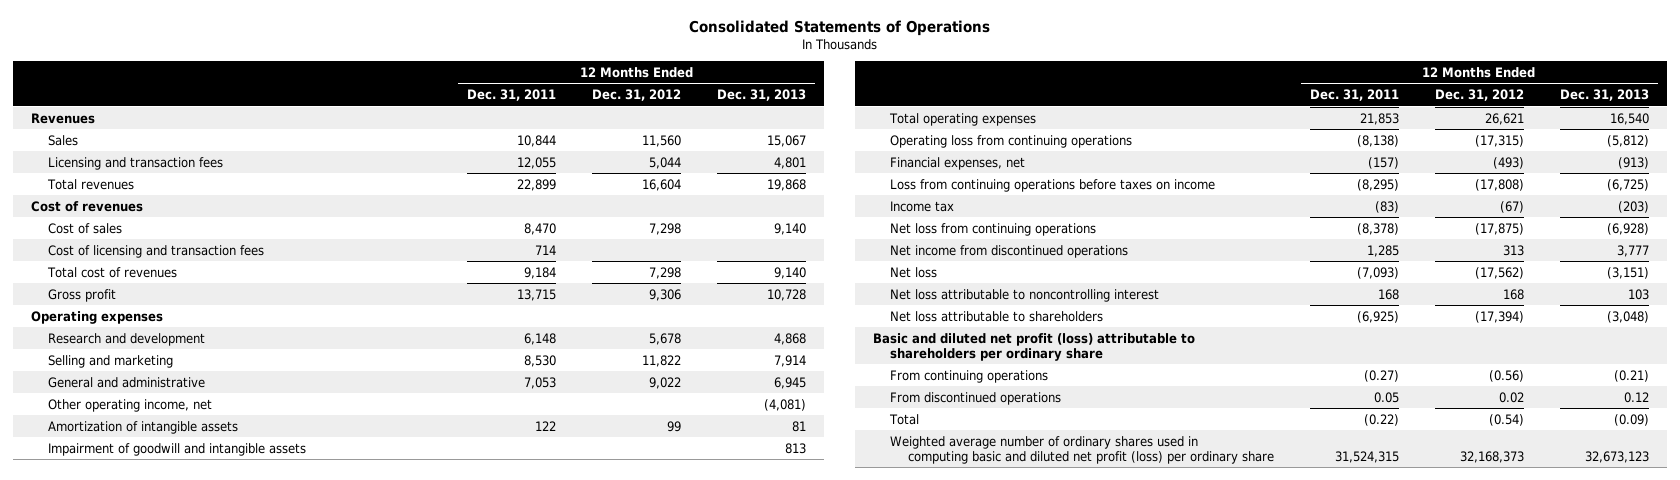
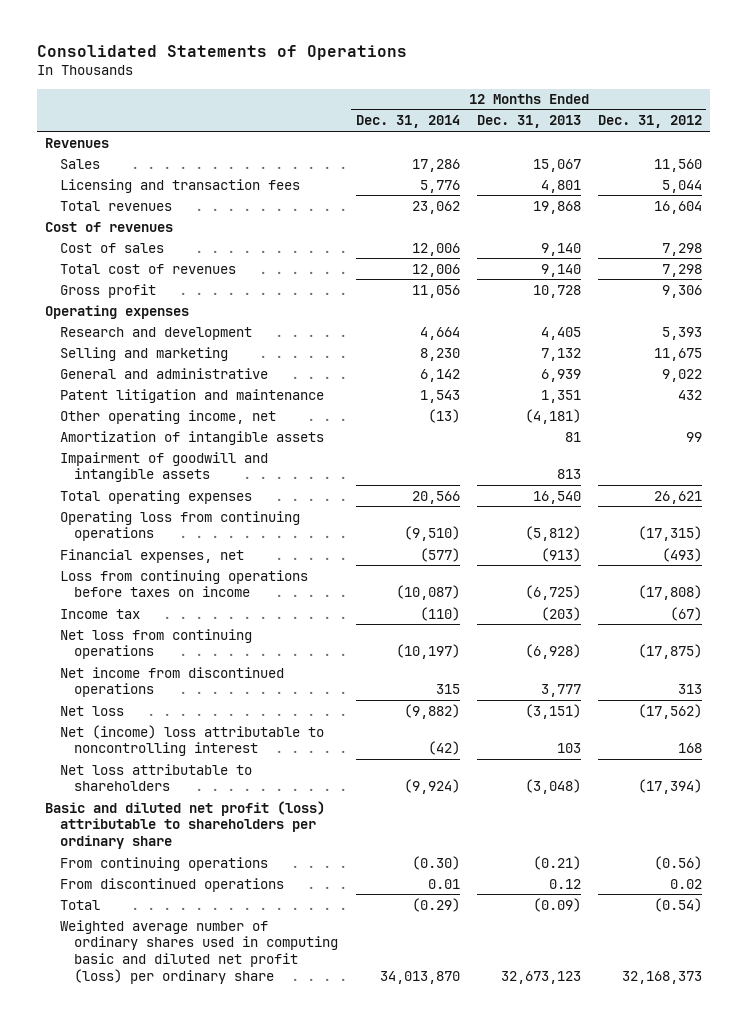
[467,89,557,102] Dec. 31, 2011 -> none
none -> [355,115,460,129] Dec. 31, 2014
[47,244,264,258] Cost of licensing and transaction fees -> none
[649,332,682,345] 5,678 -> [661,326,702,340] 5,393
[774,332,807,345] 4,868 -> [540,326,581,340] 4,405
[642,354,682,367] 11,822 -> [653,347,702,361] 11,675
[774,354,807,367] 7,914 -> [540,347,581,361] 7,132
[774,376,807,389] 6,945 -> [540,368,581,382] 6,939
none -> [59,388,324,403] Patent litigation and maintenance
[764,398,807,411] (4,081) -> [524,408,581,424] (4,181)
[890,288,1160,302] Net loss attributable to noncontrolling interest -> [59,724,324,757] Net (income) loss attributable to noncontrolling interest

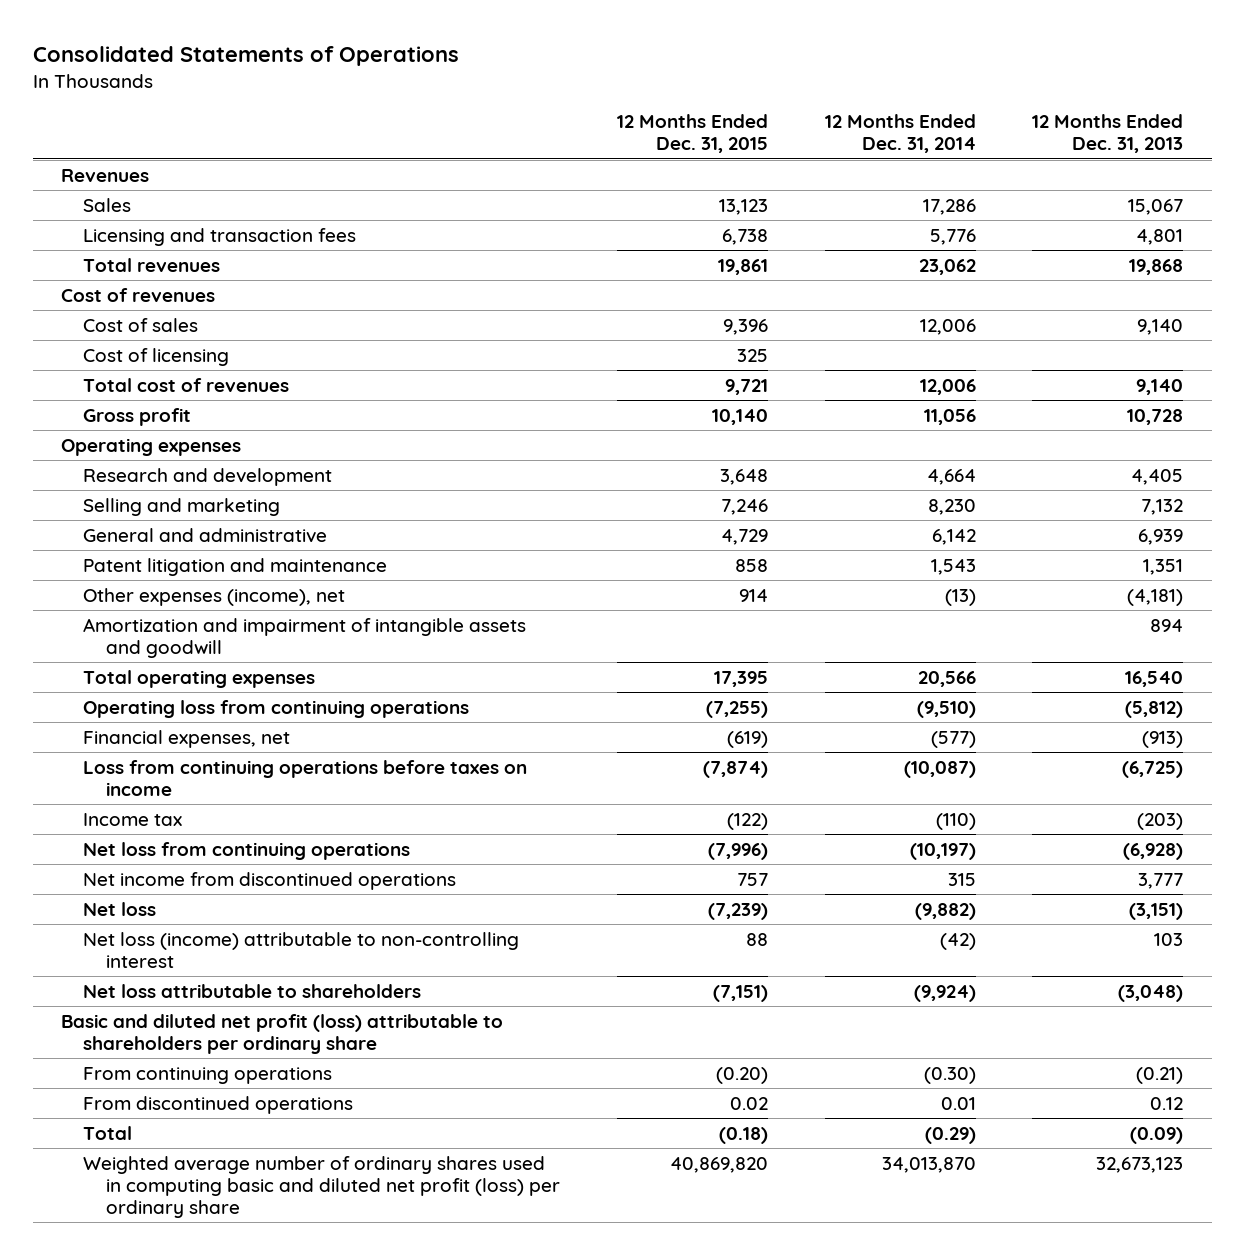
[597,115,702,129] Dec. 31, 2012 -> none
none -> [616,114,768,154] 12 Months Ended Dec. 31, 2015
none -> [83,347,230,366] Cost of licensing
[59,430,324,445] Amortization of intangible assets -> none
[59,409,276,424] Other operating income, net -> [83,587,346,606] Other expenses (income), net
[59,451,268,483] Impairment of goodwill and intangible assets -> [83,617,527,658] Amortization and impairment of intangible assets and goodwill
[556,469,581,480] 813 -> [1150,618,1184,632] 894
[59,724,324,757] Net (income) loss attributable to noncontrolling interest -> [83,931,520,968] Net loss (income) attributable to non-controlling interest

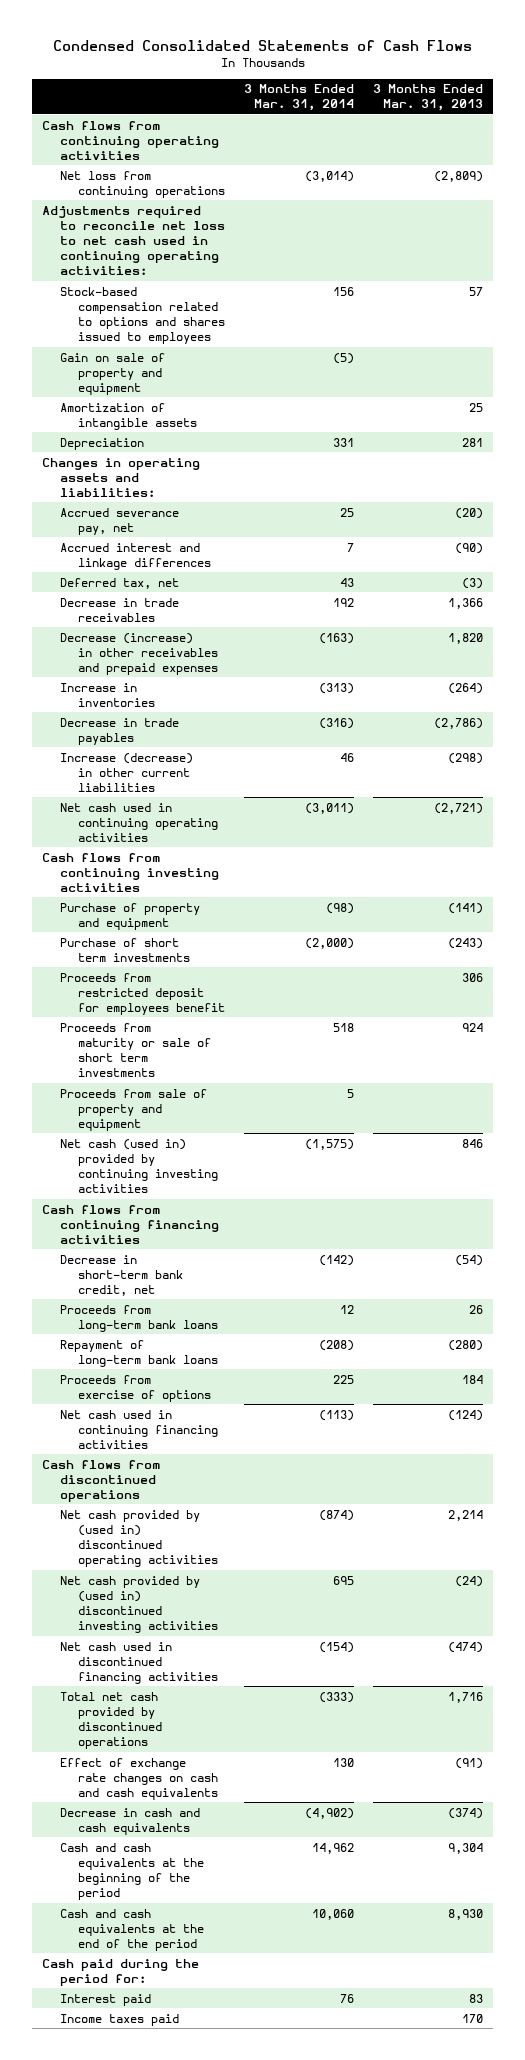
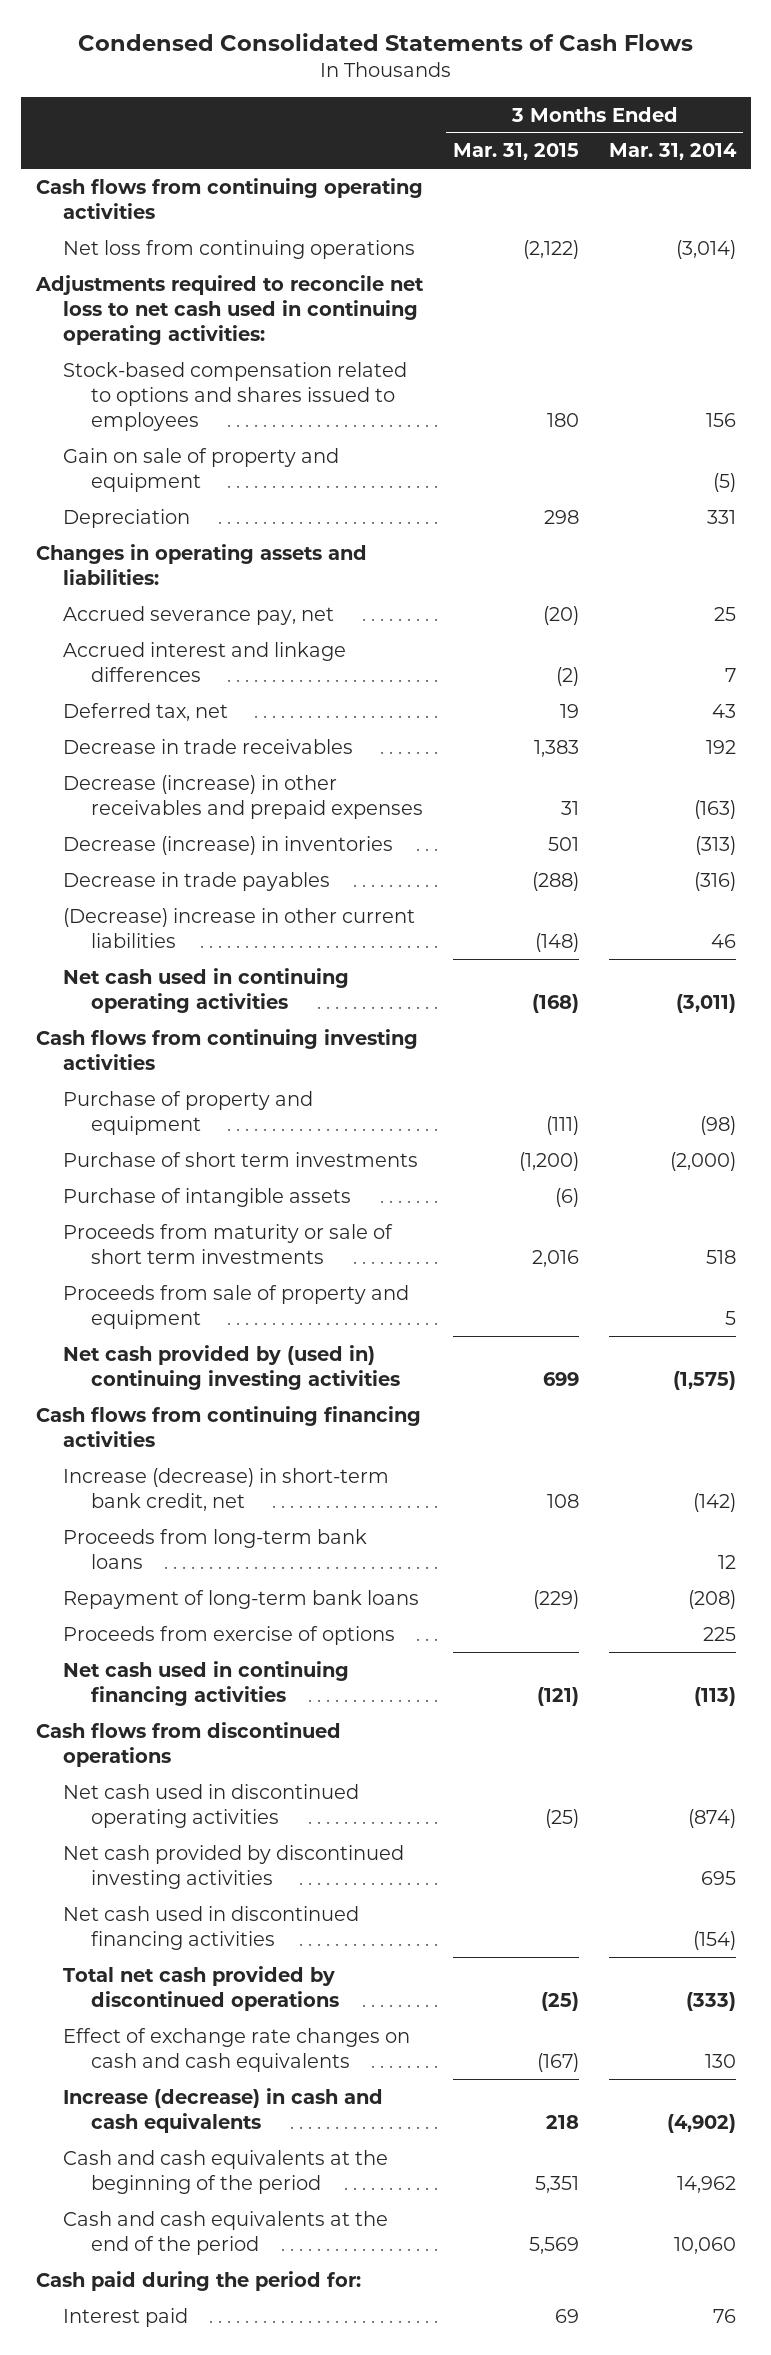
[373,84,484,112] 3 Months Ended Mar. 31, 2013 -> none
none -> [453,143,580,161] Mar. 31, 2015
[59,402,197,430] Amortization of intangible assets -> none
[59,682,155,707] Increase in inventories -> [63,835,394,855] Decrease (increase) in inventories
[59,752,193,792] Increase (decrease) in other current liabilities -> [63,907,416,948] (Decrease) increase in other current liabilities
[59,972,225,1015] Proceeds from restricted deposit for employees benefit -> none
none -> [63,1187,352,1207] Purchase of intangible assets
[59,1138,218,1194] Net cash (used in) provided by continuing investing activities -> [63,1344,401,1390] Net cash provided by (used in) continuing investing activities
[59,1254,183,1296] Decrease in short-term bank credit, net -> [63,1467,390,1511] Increase (decrease) in short-term bank credit, net
[59,1509,218,1568] Net cash provided by (used in) discontinued operating activities -> [63,1783,360,1828] Net cash used in discontinued operating activities
[59,1575,218,1634] Net cash provided by (used in) discontinued investing activities -> [63,1844,405,1889] Net cash provided by discontinued investing activities
[59,1807,200,1835] Decrease in cash and cash equivalents -> [63,2087,384,2133] Increase (decrease) in cash and cash equivalents
[59,2013,179,2026] Income taxes paid -> none

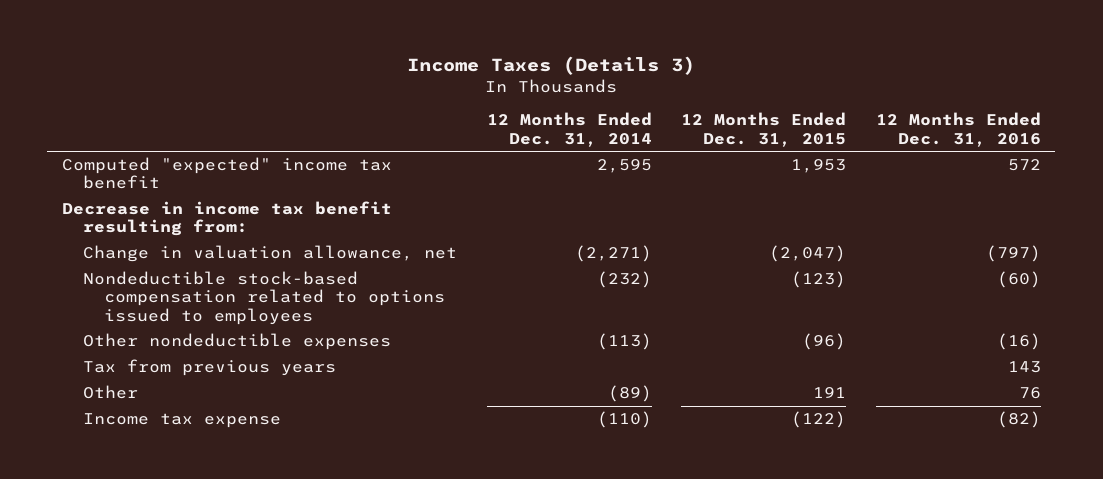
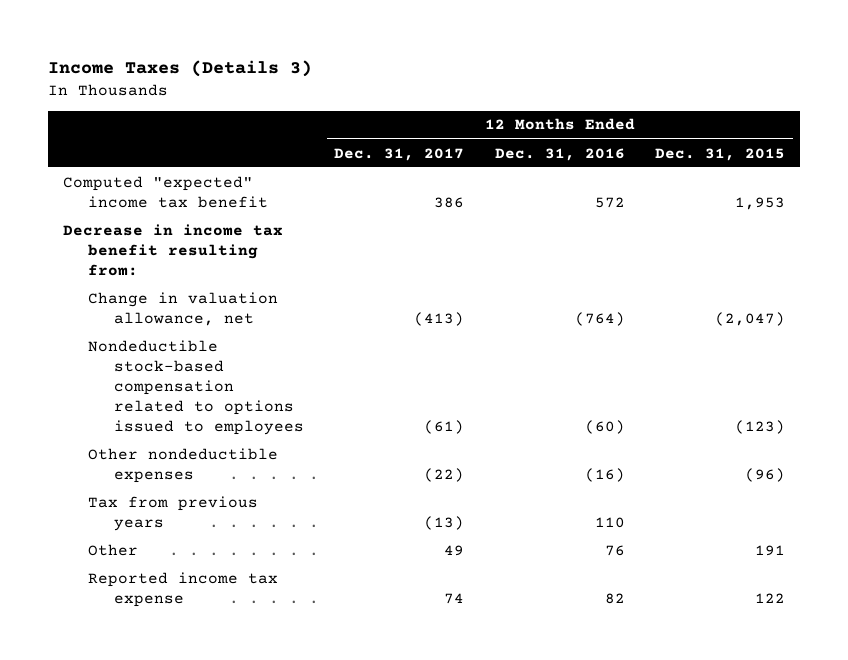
[486,112,652,147] 12 Months Ended Dec. 31, 2014 -> none
none -> [334,147,465,161] Dec. 31, 2017
[985,245,1041,263] (797) -> [574,311,625,326] (764)
[1007,361,1041,374] 143 -> [594,516,625,528] 110
[82,413,281,429] Income tax expense -> [88,571,279,607] Reported income tax expense
[791,411,847,429] (122) -> [755,592,786,603] 122
[996,411,1041,429] (82) -> [604,592,625,604] 82

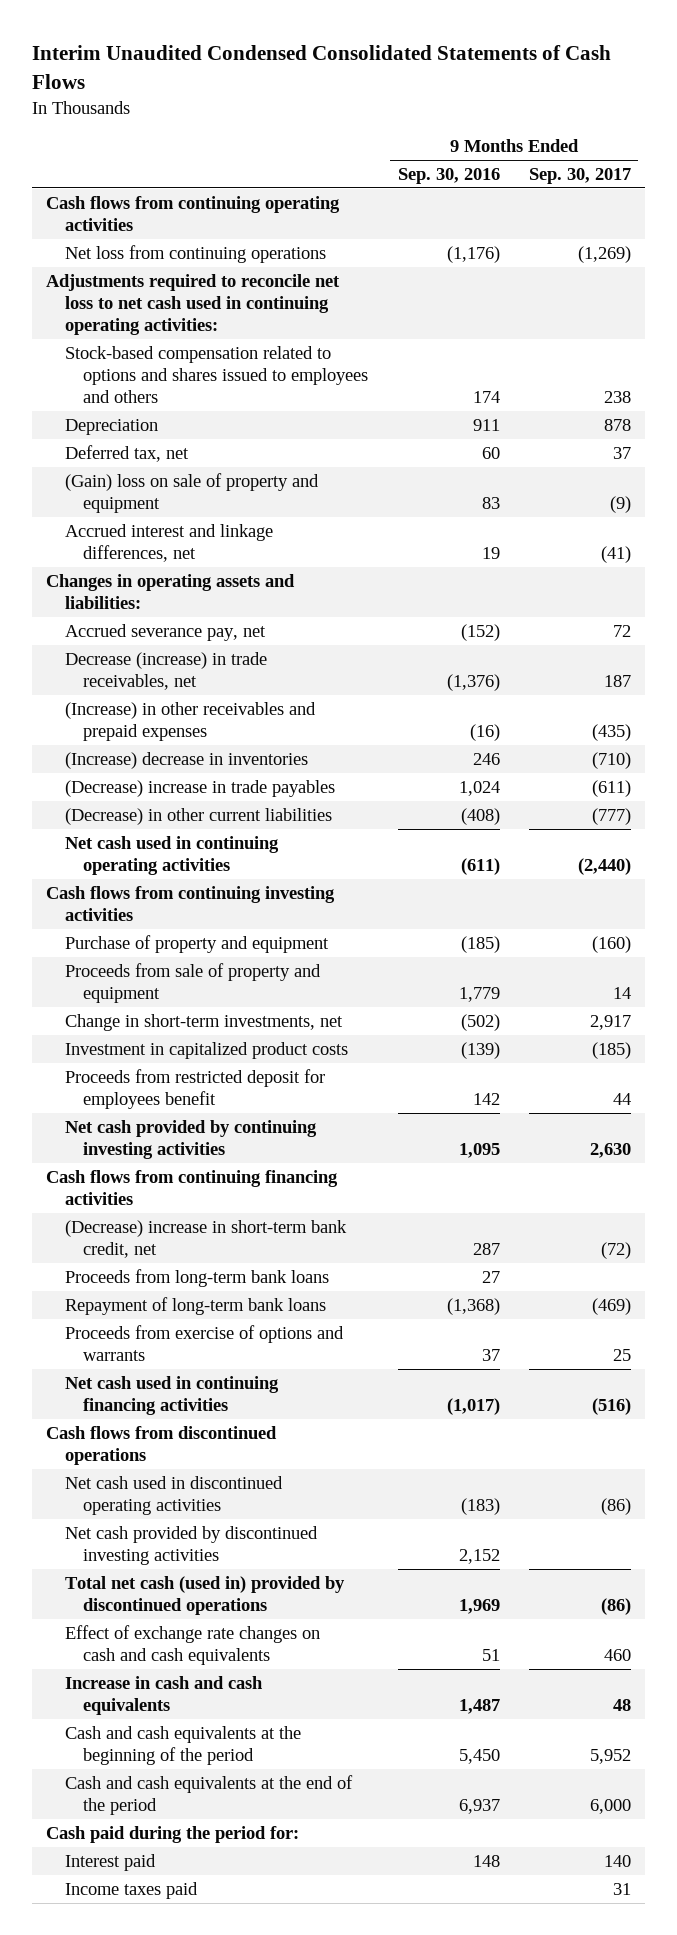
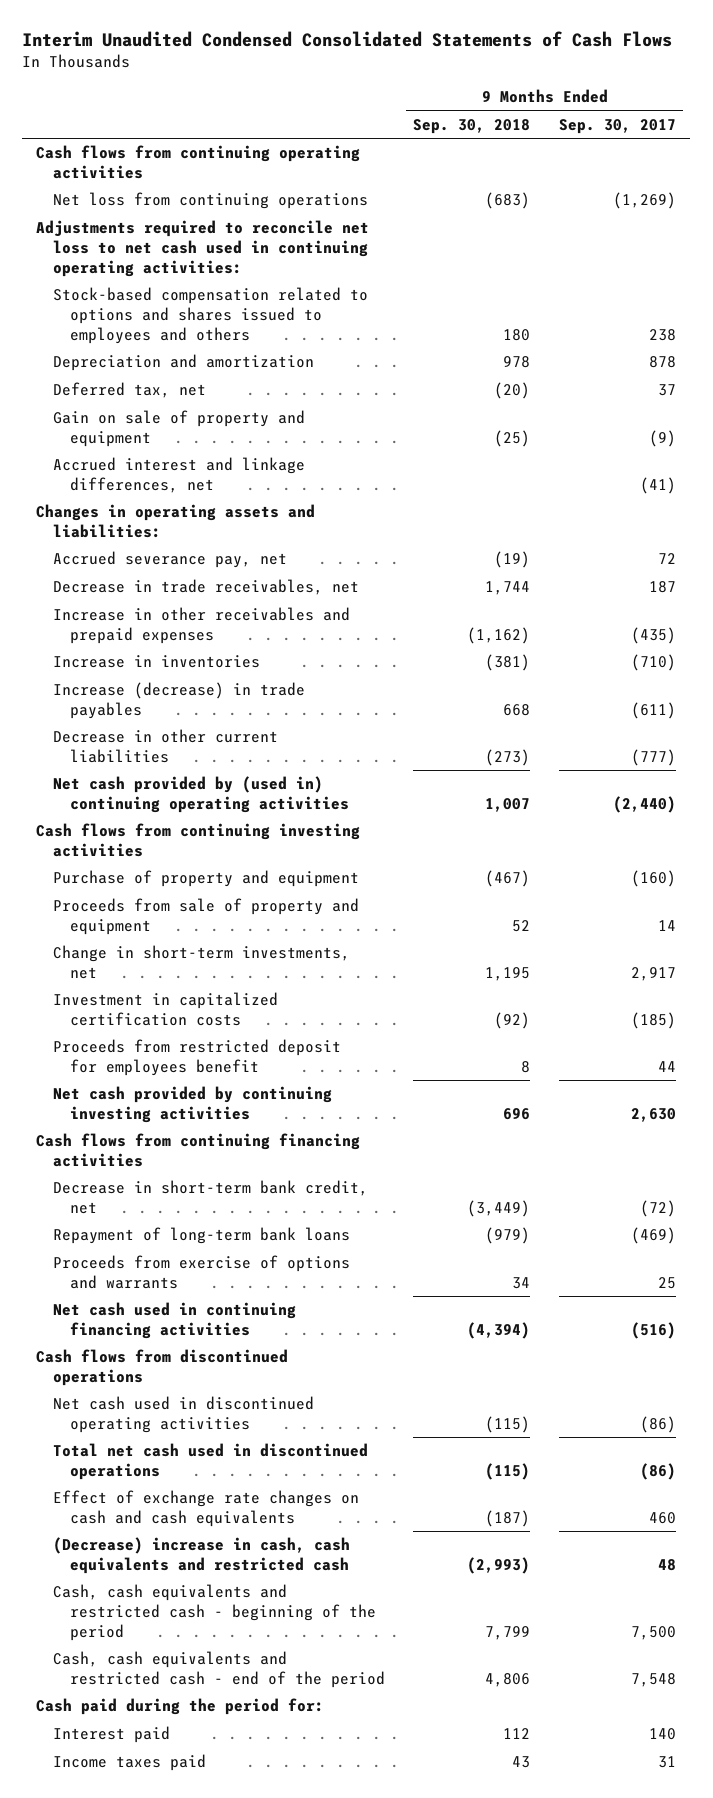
[397,167,500,184] Sep. 30, 2016 -> none
none -> [413,118,531,134] Sep. 30, 2018
[64,418,158,435] Depreciation -> [53,354,315,372] Depreciation and amortization
[64,472,319,514] (Gain) loss on sale of property and equipment -> [53,410,306,447] Gain on sale of property and equipment
[64,651,267,691] Decrease (increase) in trade receivables, net -> [53,579,360,596] Decrease in trade receivables, net
[64,701,316,742] (Increase) in other receivables and prepaid expenses -> [53,607,351,644] Increase in other receivables and prepaid expenses
[64,751,308,769] (Increase) decrease in inventories -> [53,655,261,669] Increase in inventories
[64,779,335,797] (Decrease) increase in trade payables -> [53,682,306,719] Increase (decrease) in trade payables
[64,807,332,825] (Decrease) in other current liabilities -> [53,729,279,763] Decrease in other current liabilities
[64,835,279,876] Net cash used in continuing operating activities -> [53,776,349,813] Net cash provided by (used in) continuing operating activities
[64,1041,348,1059] Investment in capitalized product costs -> [53,992,279,1026] Investment in capitalized certification costs
[64,1268,329,1287] Proceeds from long-term bank loans -> none
[64,1219,347,1259] (Decrease) increase in short-term bank credit, net -> [53,1180,369,1214] Decrease in short-term bank credit, net
[64,1525,318,1566] Net cash provided by discontinued investing activities -> none
[64,1575,345,1616] Total net cash (used in) provided by discontinued operations -> [53,1443,369,1480] Total net cash used in discontinued operations
[64,1675,263,1716] Increase in cash and cash equivalents -> [53,1537,351,1574] (Decrease) increase in cash, cash equivalents and restricted cash
[64,1725,301,1766] Cash and cash equivalents at the beginning of the period -> [53,1584,376,1641] Cash, cash equivalents and restricted cash - beginning of the period
[589,1749,631,1765] 5,952 -> [631,1625,677,1640] 7,500
[64,1774,353,1816] Cash and cash equivalents at the end of the period -> [53,1651,385,1688] Cash, cash equivalents and restricted cash - end of the period
[589,1799,631,1815] 6,000 -> [631,1672,677,1687] 7,548

